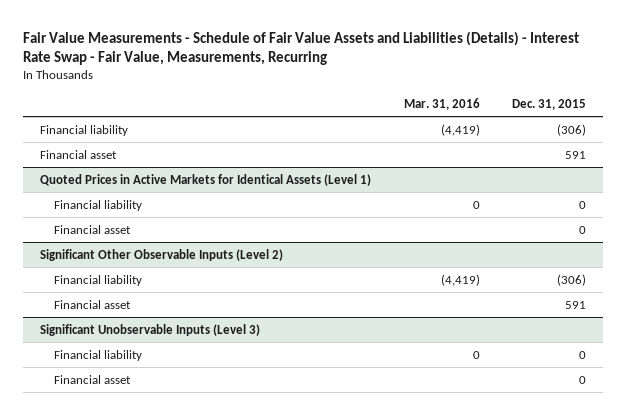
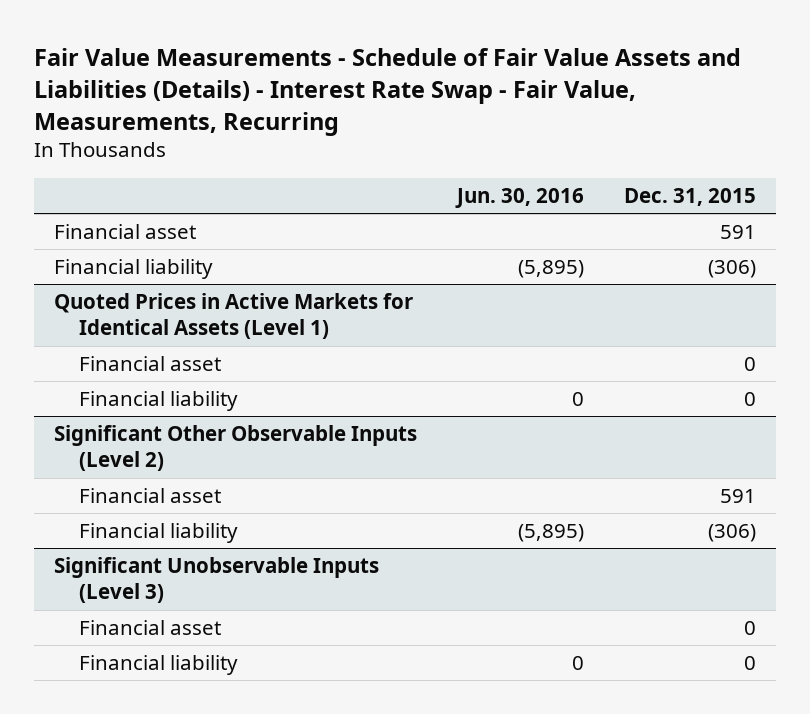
[403,97,480,110] Mar. 31, 2016 -> none
none -> [454,187,584,208] Jun. 30, 2016
[39,124,128,136] Financial liability -> [54,258,214,279] Financial liability
[54,199,143,211] Financial liability -> [79,390,239,411] Financial liability
[54,274,143,286] Financial liability -> [79,522,239,543] Financial liability
[54,349,143,361] Financial liability -> [79,654,239,675] Financial liability

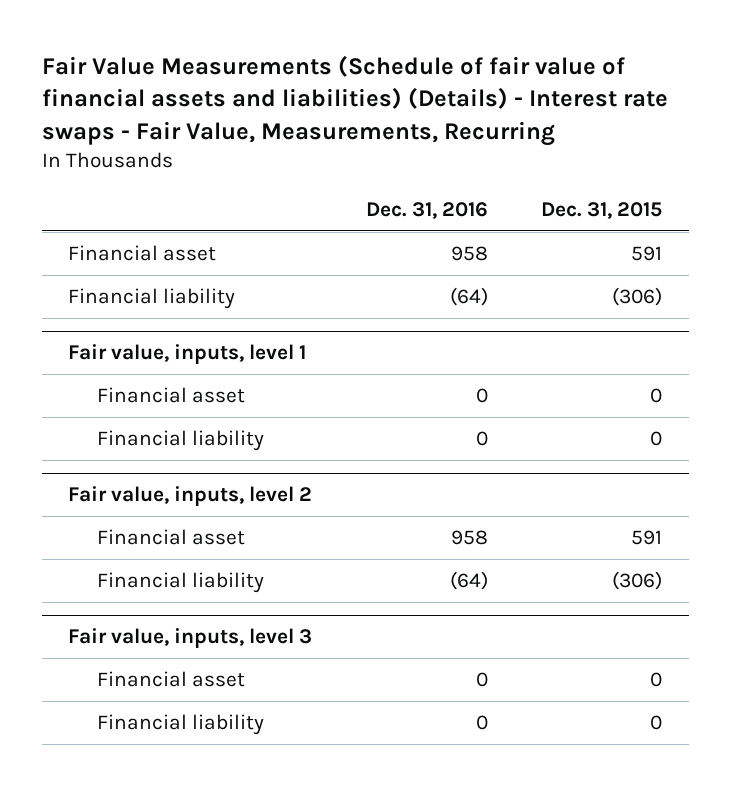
[34,48,742,136] Fair Value Measurements - Schedule of Fair Value Assets and Liabilities (Details) - Interest Rate Swap - Fair Value, Measurements, Recurring -> [41,54,668,146] Fair Value Measurements (Schedule of fair value of financial assets and liabilities) (Details) - Interest rate swaps - Fair Value, Measurements, Recurring
[454,187,584,208] Jun. 30, 2016 -> none
none -> [365,201,488,219] Dec. 31, 2016
[54,292,414,340] Quoted Prices in Active Markets for Identical Assets (Level 1) -> [68,344,307,365] Fair value, inputs, level 1
[54,424,418,472] Significant Other Observable Inputs (Level 2) -> [68,486,313,507] Fair value, inputs, level 2
[54,556,380,604] Significant Unobservable Inputs (Level 3) -> [68,628,313,649] Fair value, inputs, level 3

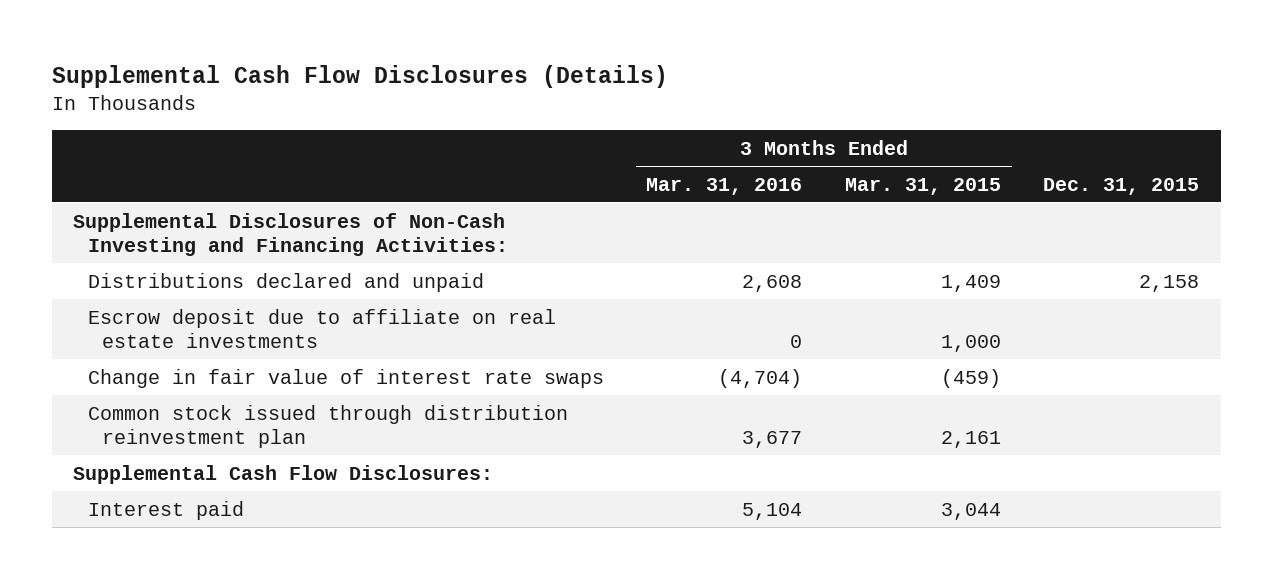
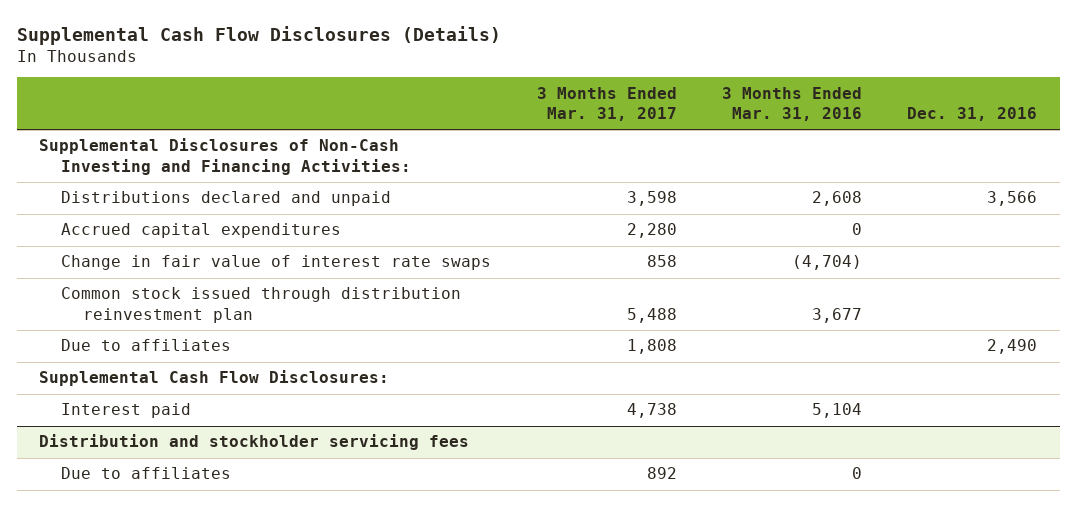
[844,177,1001,195] Mar. 31, 2015 -> none
[1043,177,1200,195] Dec. 31, 2015 -> none
none -> [536,86,677,121] 3 Months Ended Mar. 31, 2017
none -> [907,106,1038,121] Dec. 31, 2016
[87,308,556,348] Escrow deposit due to affiliate on real estate investments -> none
none -> [61,223,342,239] Accrued capital expenditures
none -> [61,339,232,352] Due to affiliates
none -> [39,434,470,451] Distribution and stockholder servicing fees
none -> [61,467,232,480] Due to affiliates

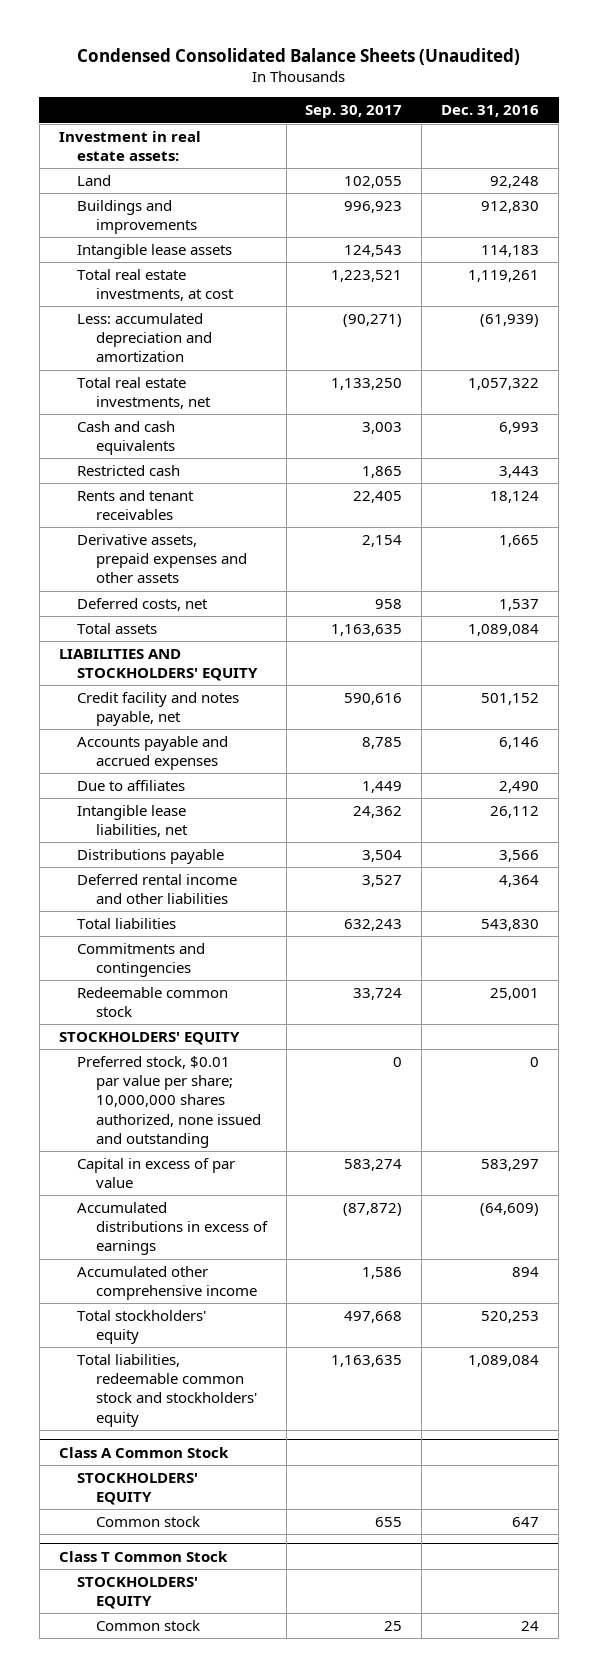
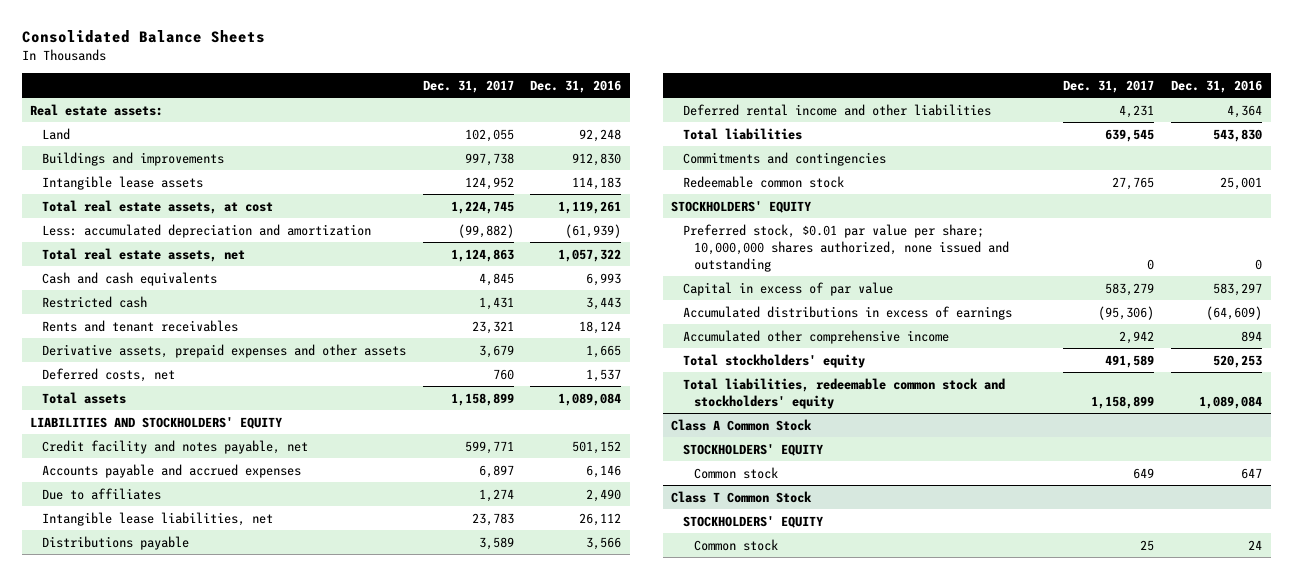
[76,48,520,66] Condensed Consolidated Balance Sheets (Unaudited) -> [21,30,265,44] Consolidated Balance Sheets
[305,105,403,119] Sep. 30, 2017 -> none
none -> [422,79,514,93] Dec. 31, 2017
[58,130,201,162] Investment in real estate assets: -> [30,103,164,116] Real estate assets:
[77,268,234,302] Total real estate investments, at cost -> [41,199,273,214] Total real estate assets, at cost
[77,376,211,410] Total real estate investments, net -> [41,247,245,262] Total real estate assets, net

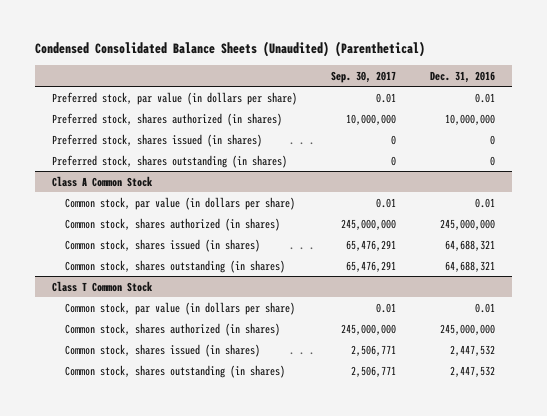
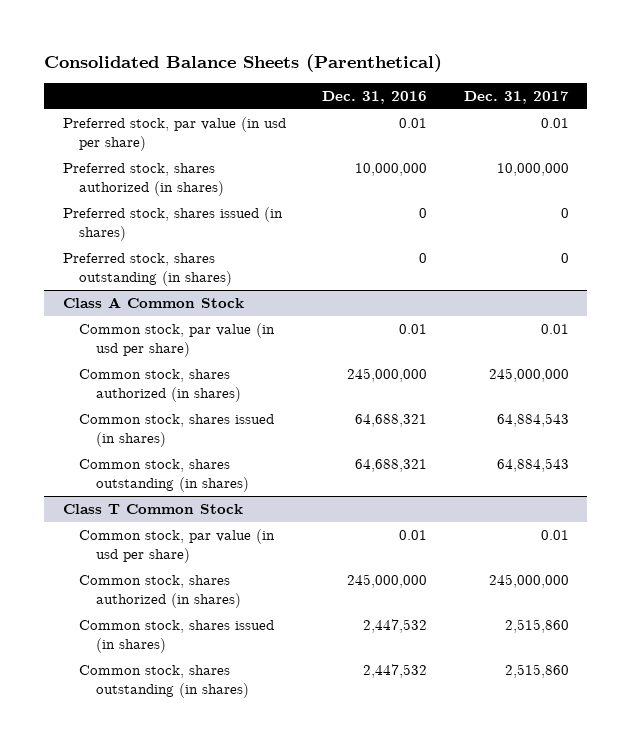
[35,41,426,58] Condensed Consolidated Balance Sheets (Unaudited) (Parenthetical) -> [44,53,443,72] Consolidated Balance Sheets (Parenthetical)
[331,70,397,83] Sep. 30, 2017 -> none
none -> [463,91,569,105] Dec. 31, 2017
[52,91,298,105] Preferred stock, par value (in dollars per share) -> [62,117,286,151] Preferred stock, par value (in usd per share)
[64,196,295,210] Common stock, par value (in dollars per share) -> [79,323,276,357] Common stock, par value (in usd per share)
[64,301,295,315] Common stock, par value (in dollars per share) -> [79,529,276,563] Common stock, par value (in usd per share)

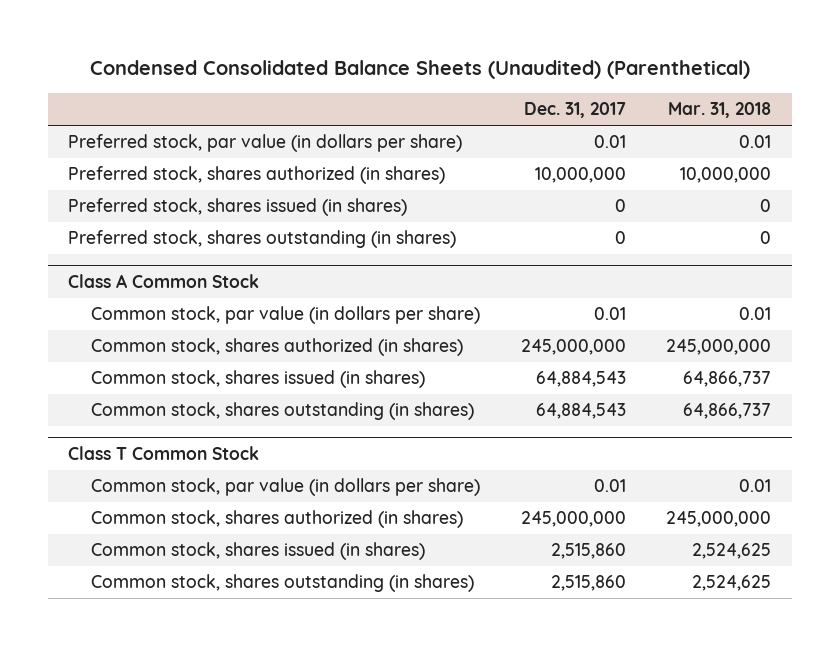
[44,53,443,72] Consolidated Balance Sheets (Parenthetical) -> [89,60,750,80] Condensed Consolidated Balance Sheets (Unaudited) (Parenthetical)
[322,91,428,105] Dec. 31, 2016 -> none
none -> [668,102,772,119] Mar. 31, 2018
[62,117,286,151] Preferred stock, par value (in usd per share) -> [68,134,463,153] Preferred stock, par value (in dollars per share)
[79,323,276,357] Common stock, par value (in usd per share) -> [91,306,481,325] Common stock, par value (in dollars per share)
[79,529,276,563] Common stock, par value (in usd per share) -> [91,478,481,497] Common stock, par value (in dollars per share)

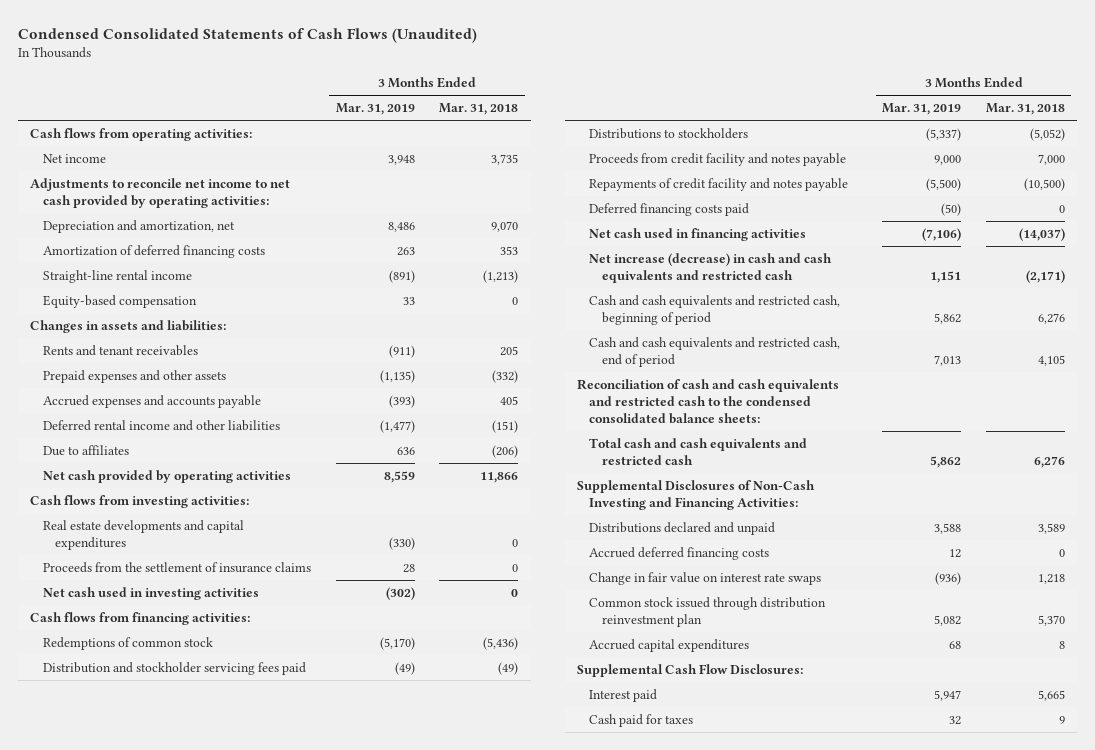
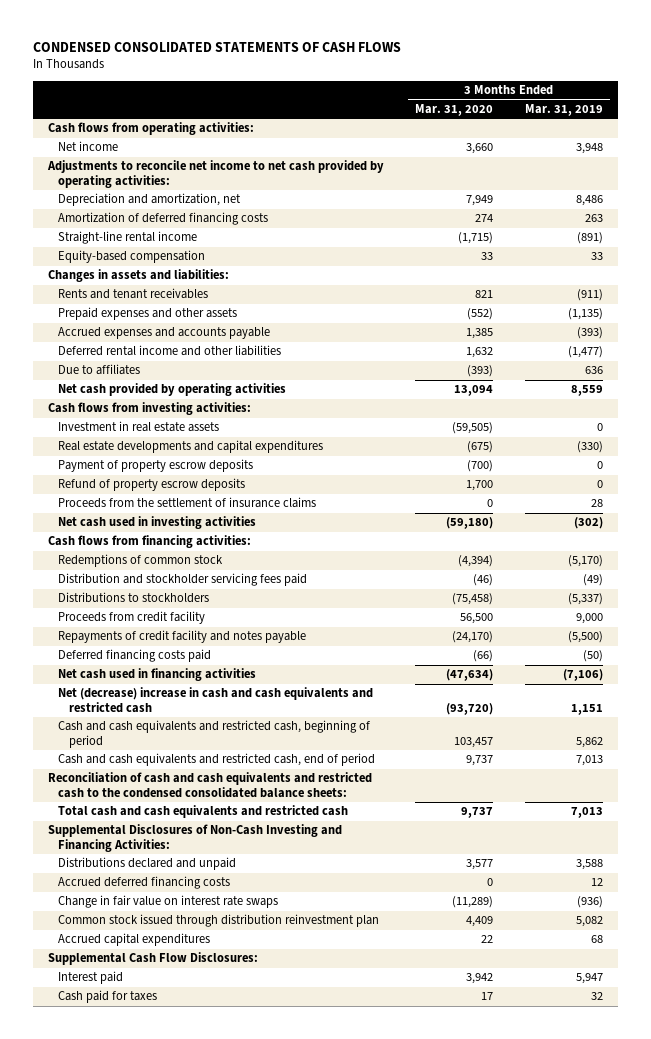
[17,27,477,43] Condensed Consolidated Statements of Cash Flows (Unaudited) -> [32,41,401,52] CONDENSED CONSOLIDATED STATEMENTS OF CASH FLOWS
[439,103,519,116] Mar. 31, 2018 -> none
none -> [415,103,494,116] Mar. 31, 2020
none -> [58,421,220,433] Investment in real estate assets
none -> [58,459,254,473] Payment of property escrow deposits
none -> [58,478,246,492] Refund of property escrow deposits
[589,152,847,166] Proceeds from credit facility and notes payable -> [58,611,206,625] Proceeds from credit facility
[589,252,833,283] Net increase (decrease) in cash and cash equivalents and restricted cash -> [58,687,374,714] Net (decrease) increase in cash and cash equivalents and restricted cash
[930,455,962,468] 5,862 -> [570,807,603,819] 7,013

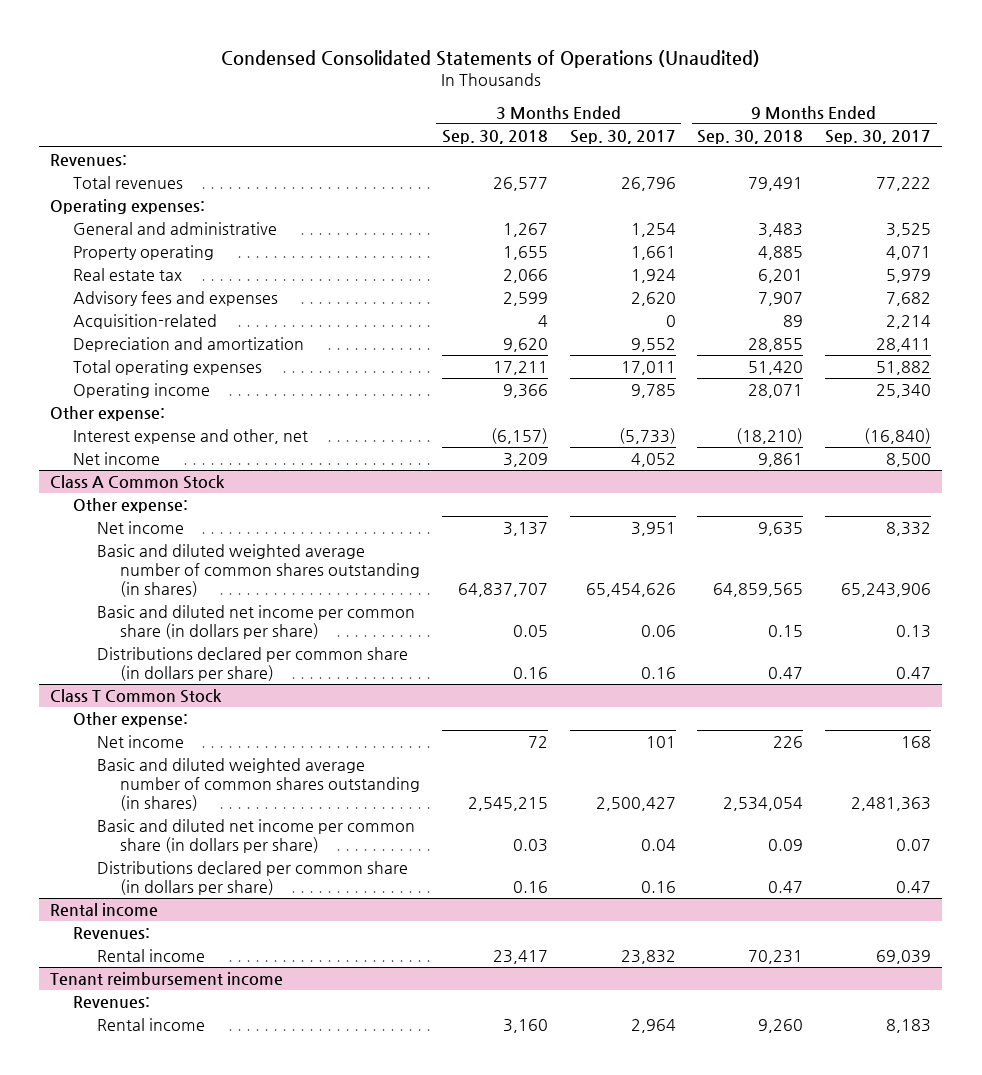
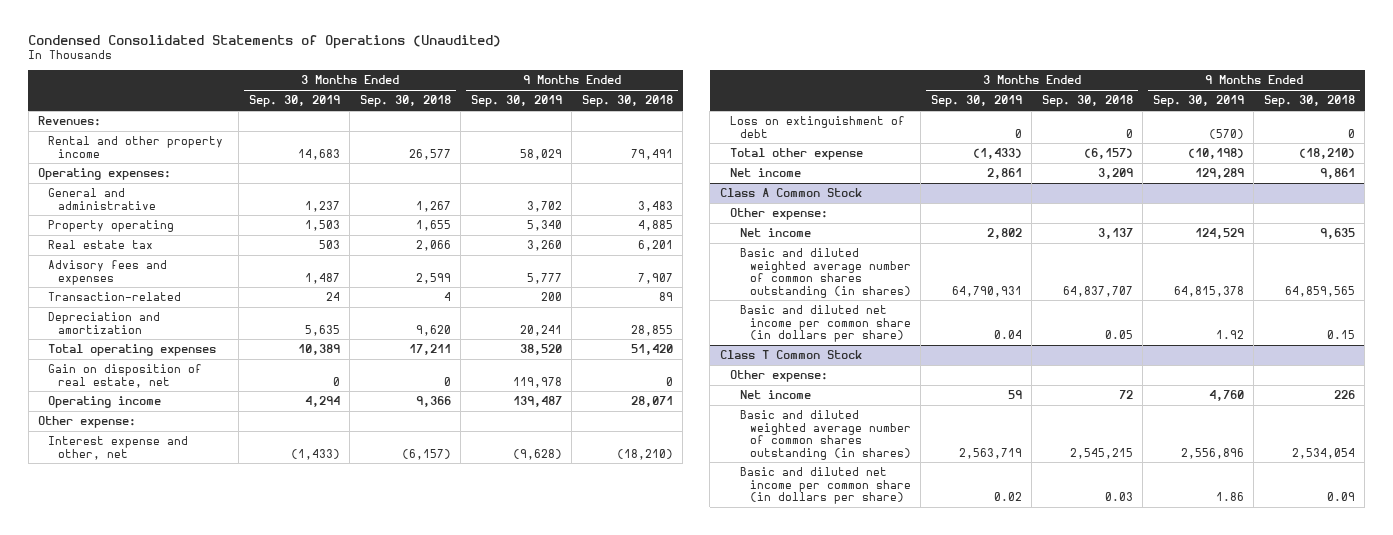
[569,129,676,144] Sep. 30, 2017 -> none
[825,129,932,144] Sep. 30, 2017 -> none
none -> [248,95,340,108] Sep. 30, 2019
none -> [470,95,562,108] Sep. 30, 2019
[73,175,184,189] Total revenues -> [48,136,224,158] Rental and other property income
[73,313,218,329] Acquisition-related -> [48,292,182,302] Transaction-related
none -> [48,364,203,388] Gain on disposition of real estate, net
none -> [729,116,905,138] Loss on extinguishment of debt
none -> [729,148,863,161] Total other expense
[96,646,408,682] Distributions declared per common share (in dollars per share) -> none
[96,860,408,896] Distributions declared per common share (in dollars per share) -> none
[50,902,159,917] Rental income -> none
[73,926,151,939] Revenues: -> none
[96,948,205,962] Rental income -> none
[50,971,284,986] Tenant reimbursement income -> none
[73,995,151,1008] Revenues: -> none
[96,1017,205,1031] Rental income -> none

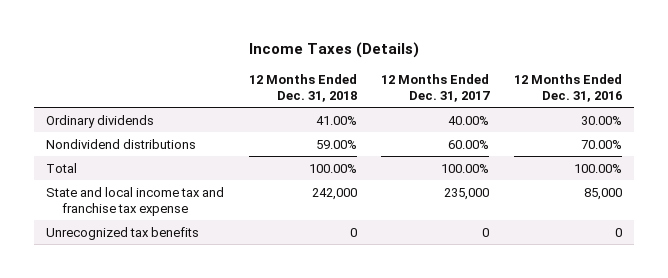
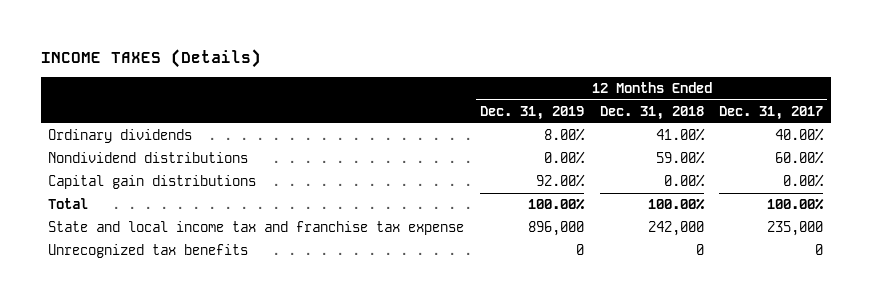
[249,42,420,59] Income Taxes (Details) -> [40,48,261,68] INCOME TAXES (Details)
[513,73,622,102] 12 Months Ended Dec. 31, 2016 -> none
none -> [480,106,585,121] Dec. 31, 2019
none -> [48,175,257,190] Capital gain distributions

